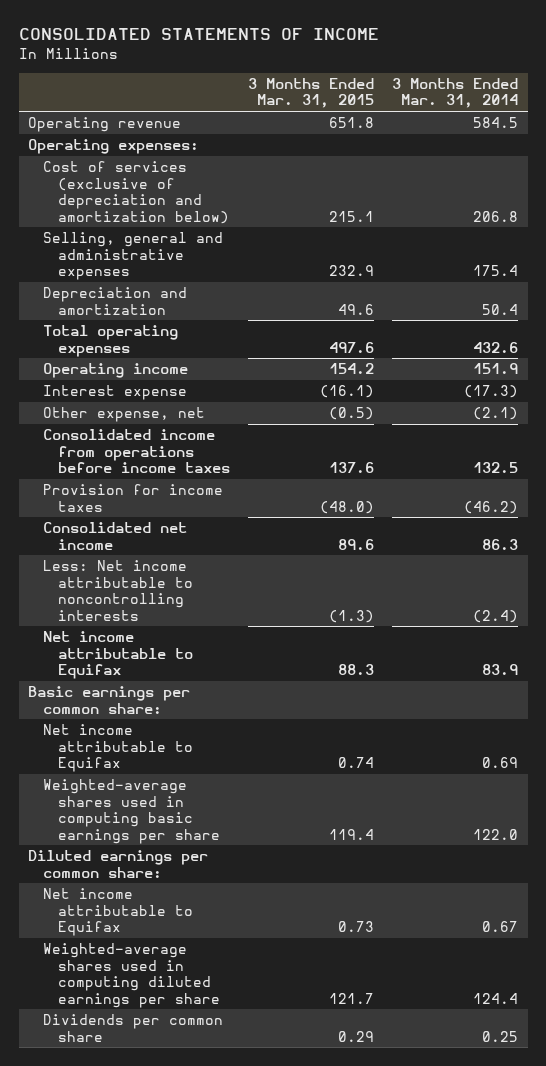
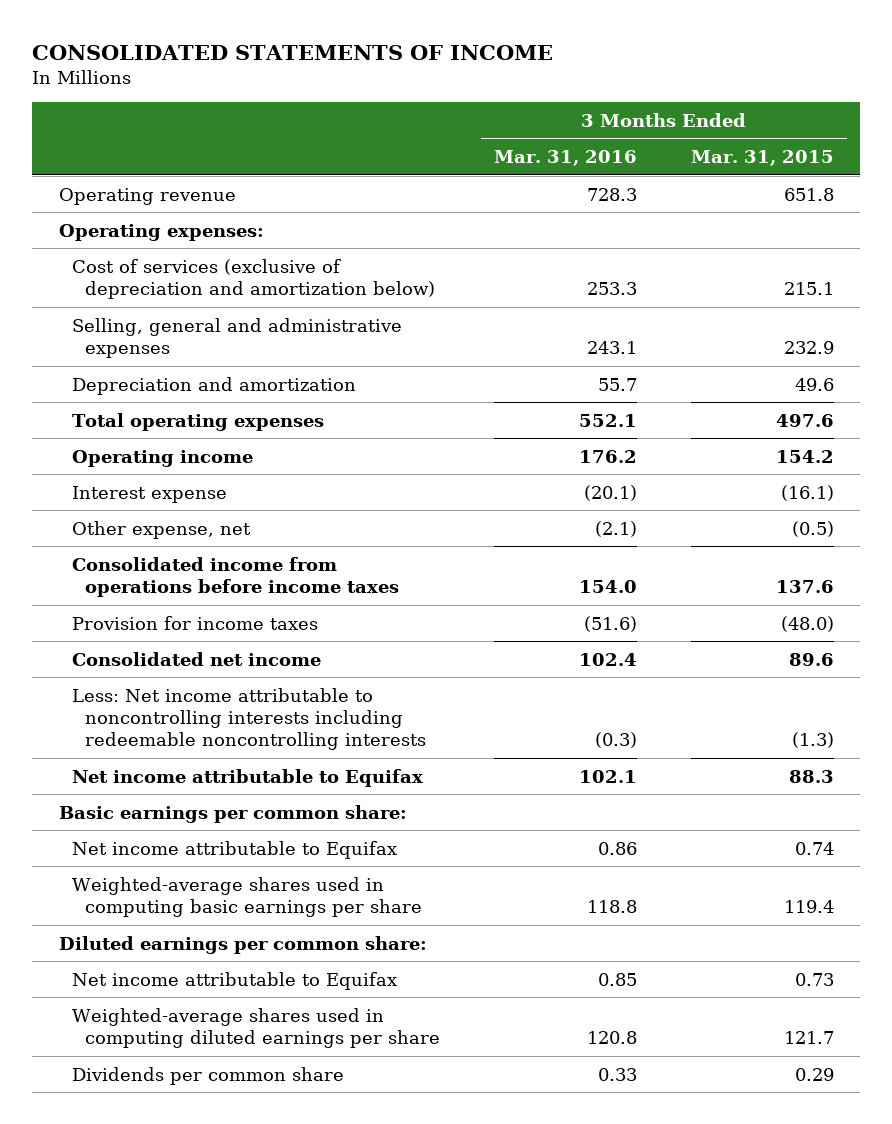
[392,77,519,109] 3 Months Ended Mar. 31, 2014 -> none
none -> [494,149,638,166] Mar. 31, 2016
[42,560,194,621] Less: Net income attributable to noncontrolling interests -> [72,687,427,751] Less: Net income attributable to noncontrolling interests including redeemable noncontrolling interests

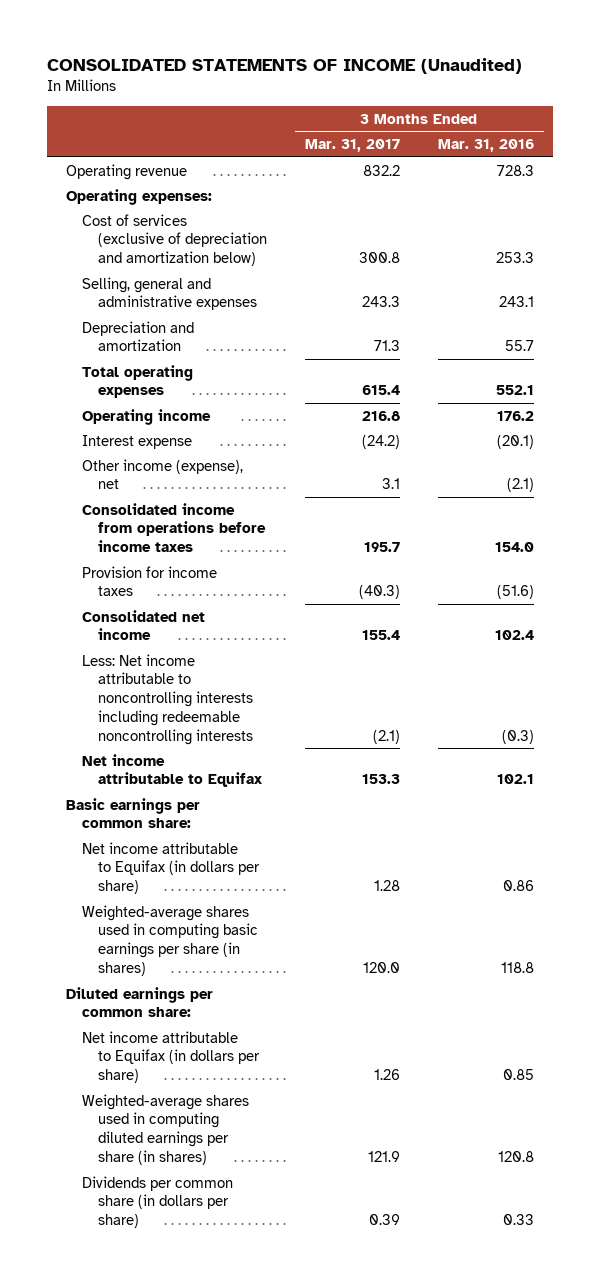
[32,44,554,60] CONSOLIDATED STATEMENTS OF INCOME -> [47,57,523,74] CONSOLIDATED STATEMENTS OF INCOME (Unaudited)
[690,149,834,166] Mar. 31, 2015 -> none
none -> [304,139,400,153] Mar. 31, 2017
[72,520,252,539] Other expense, net -> [82,458,244,490] Other income (expense), net
[72,840,398,859] Net income attributable to Equifax -> [82,841,260,895] Net income attributable to Equifax (in dollars per share)
[72,876,423,918] Weighted-average shares used in computing basic earnings per share -> [82,904,258,977] Weighted-average shares used in computing basic earnings per share (in shares)
[72,971,398,990] Net income attributable to Equifax -> [82,1030,260,1084] Net income attributable to Equifax (in dollars per share)
[72,1007,441,1049] Weighted-average shares used in computing diluted earnings per share -> [82,1093,250,1166] Weighted-average shares used in computing diluted earnings per share (in shares)
[72,1066,345,1085] Dividends per common share -> [82,1175,234,1229] Dividends per common share (in dollars per share)

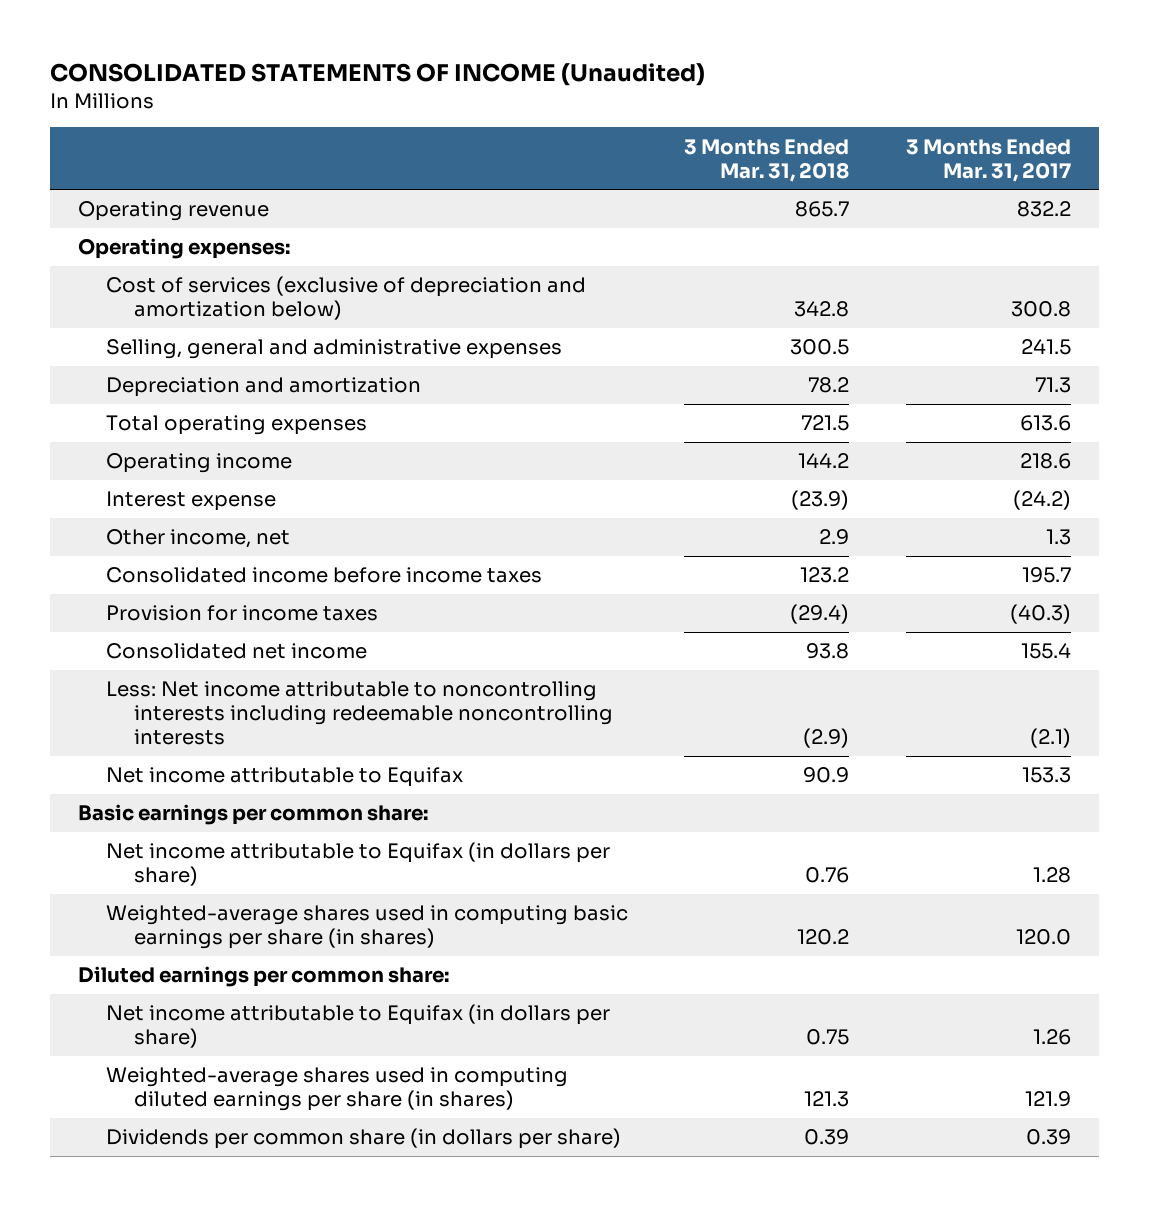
[438,139,535,153] Mar. 31, 2016 -> none
none -> [684,138,850,182] 3 Months Ended Mar. 31, 2018
[361,296,400,308] 243.3 -> [1020,339,1071,356] 241.5
[361,385,400,396] 615.4 -> [1019,415,1071,432] 613.6
[361,410,400,421] 216.8 -> [1019,453,1071,470] 218.6
[82,458,244,490] Other income (expense), net -> [105,529,290,549] Other income, net
[381,478,400,490] 3.1 -> [1045,529,1071,546] 1.3
[82,502,266,553] Consolidated income from operations before income taxes -> [105,567,542,584] Consolidated income before income taxes

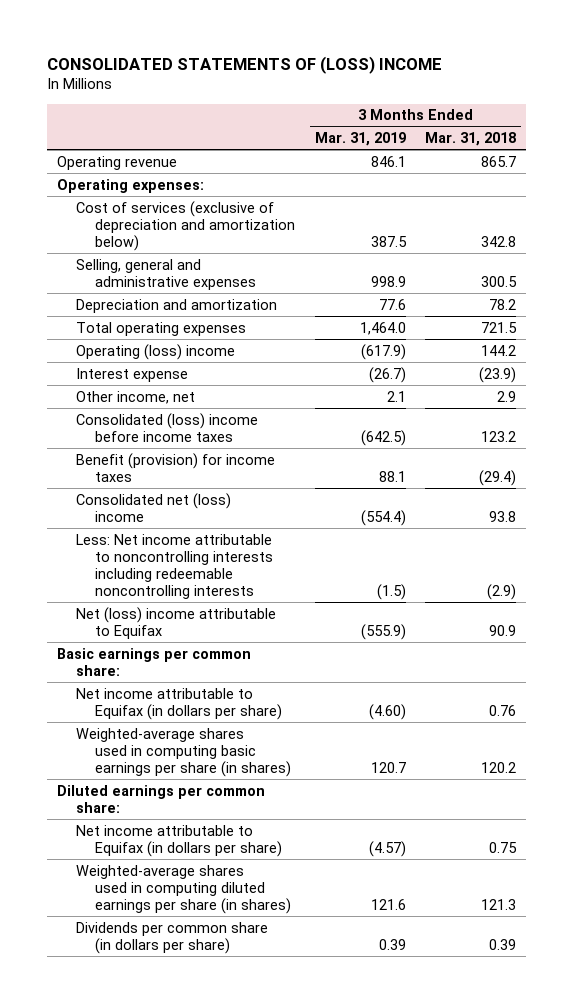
[49,62,705,86] CONSOLIDATED STATEMENTS OF INCOME (Unaudited) -> [47,55,443,74] CONSOLIDATED STATEMENTS OF (LOSS) INCOME
[905,138,1071,182] 3 Months Ended Mar. 31, 2017 -> none
none -> [314,132,406,147] Mar. 31, 2019
[105,453,292,474] Operating income -> [75,343,235,360] Operating (loss) income
[105,567,542,584] Consolidated income before income taxes -> [75,412,258,442] Consolidated (loss) income before income taxes
[105,605,378,622] Provision for income taxes -> [75,452,275,482] Benefit (provision) for income taxes
[105,643,367,660] Consolidated net income -> [75,492,231,522] Consolidated net (loss) income
[105,767,463,788] Net income attributable to Equifax -> [75,606,276,639] Net (loss) income attributable to Equifax

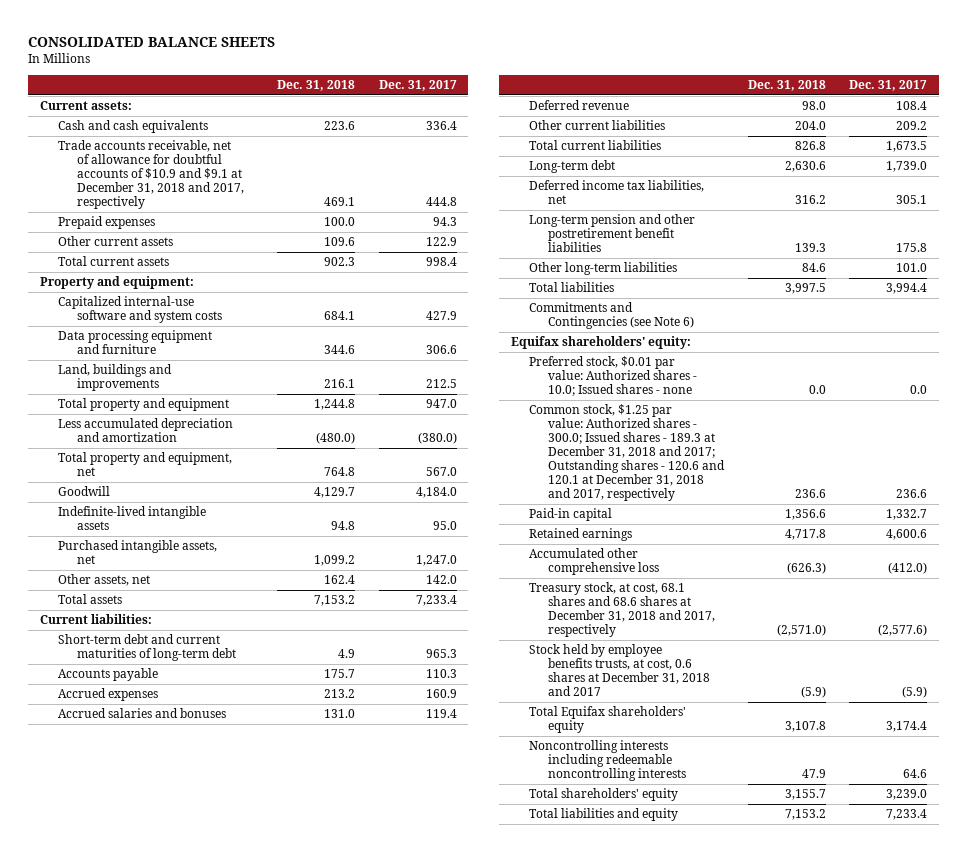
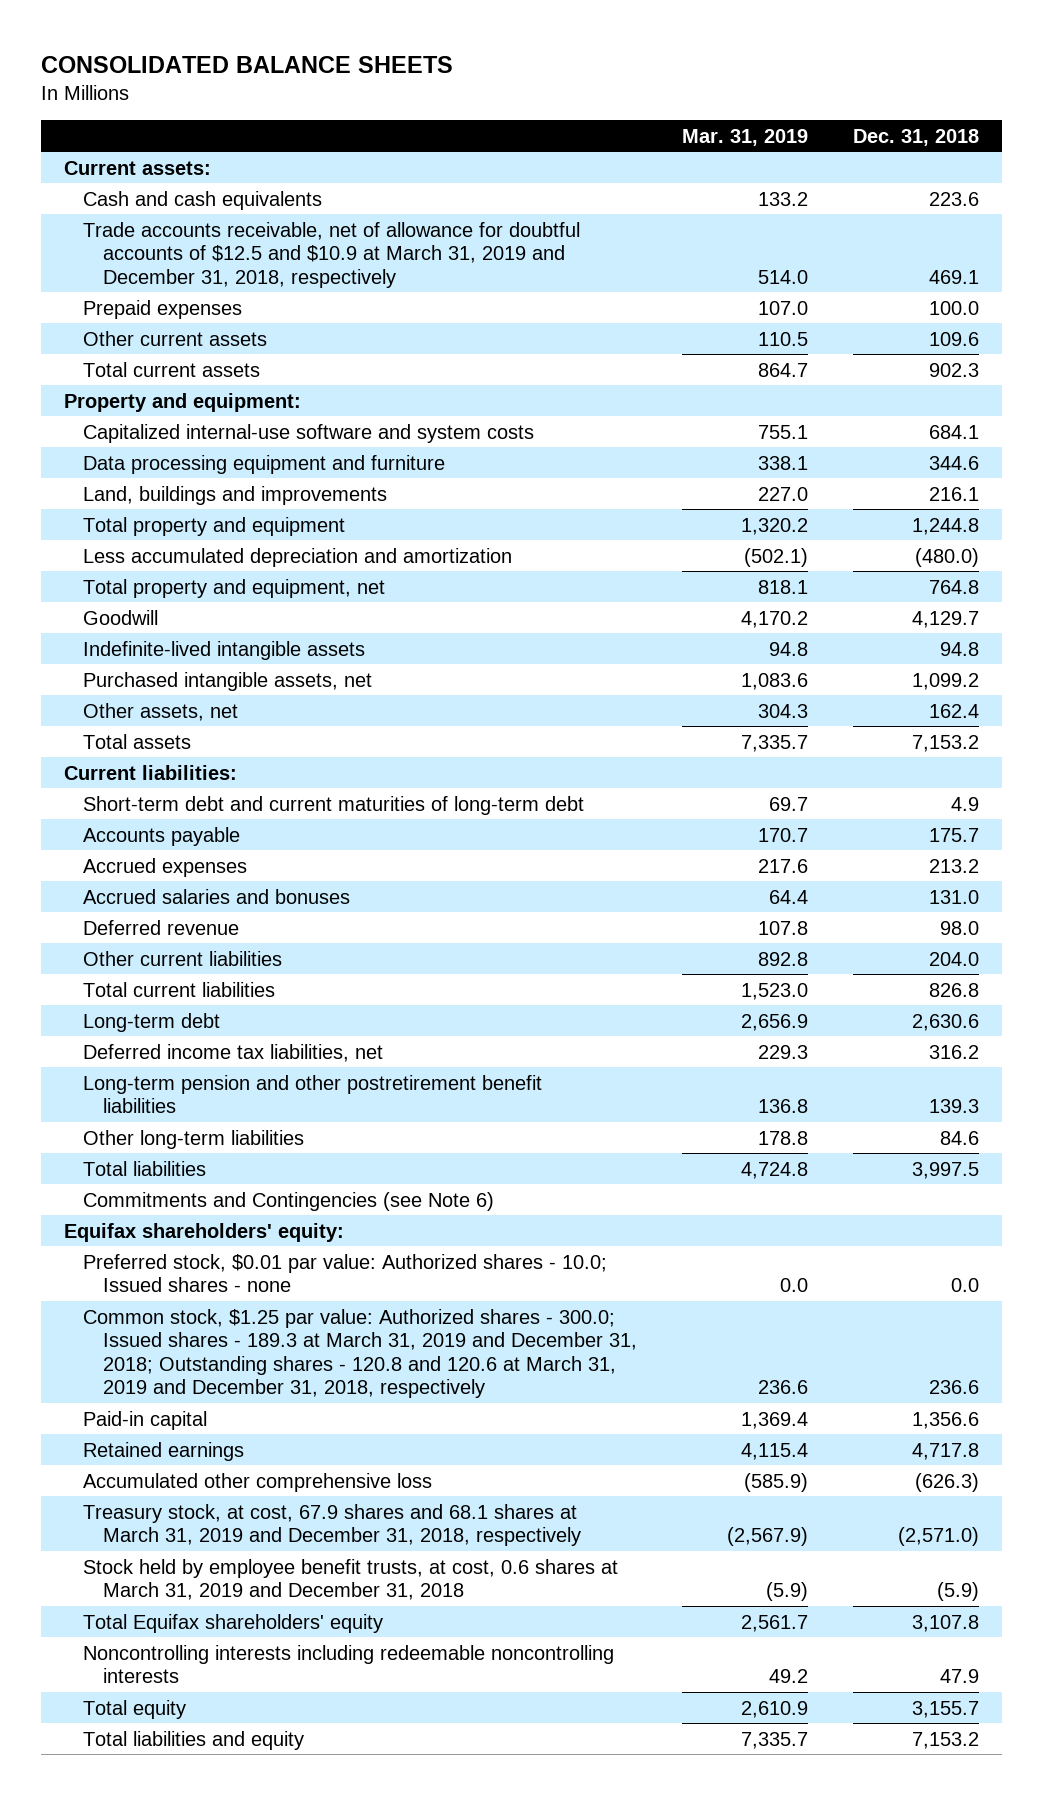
[378,80,457,92] Dec. 31, 2017 -> none
none -> [682,128,809,146] Mar. 31, 2019
[58,140,245,210] Trade accounts receivable, net of allowance for doubtful accounts of $10.9 and $9.1 at December 31, 2018 and 2017, respectively -> [83,221,581,288] Trade accounts receivable, net of allowance for doubtful accounts of $12.5 and $10.9 at March 31, 2019 and December 31, 2018, respectively
[529,404,726,502] Common stock, $1.25 par value: Authorized shares - 300.0; Issued shares - 189.3 at December 31, 2018 and 2017; Outstanding shares - 120.6 and 120.1 at December 31, 2018 and 2017, respectively -> [83,1308,637,1399] Common stock, $1.25 par value: Authorized shares - 300.0; Issued shares - 189.3 at March 31, 2019 and December 31, 2018; Outstanding shares - 120.8 and 120.6 at March 31, 2019 and December 31, 2018, respectively
[529,582,716,638] Treasury stock, at cost, 68.1 shares and 68.6 shares at December 31, 2018 and 2017, respectively -> [83,1503,581,1547] Treasury stock, at cost, 67.9 shares and 68.1 shares at March 31, 2019 and December 31, 2018, respectively
[529,644,711,697] Stock held by employee benefits trusts, at cost, 0.6 shares at December 31, 2018 and 2017 -> [83,1558,619,1601] Stock held by employee benefit trusts, at cost, 0.6 shares at March 31, 2019 and December 31, 2018
[529,788,679,802] Total shareholders' equity -> [83,1699,187,1719] Total equity

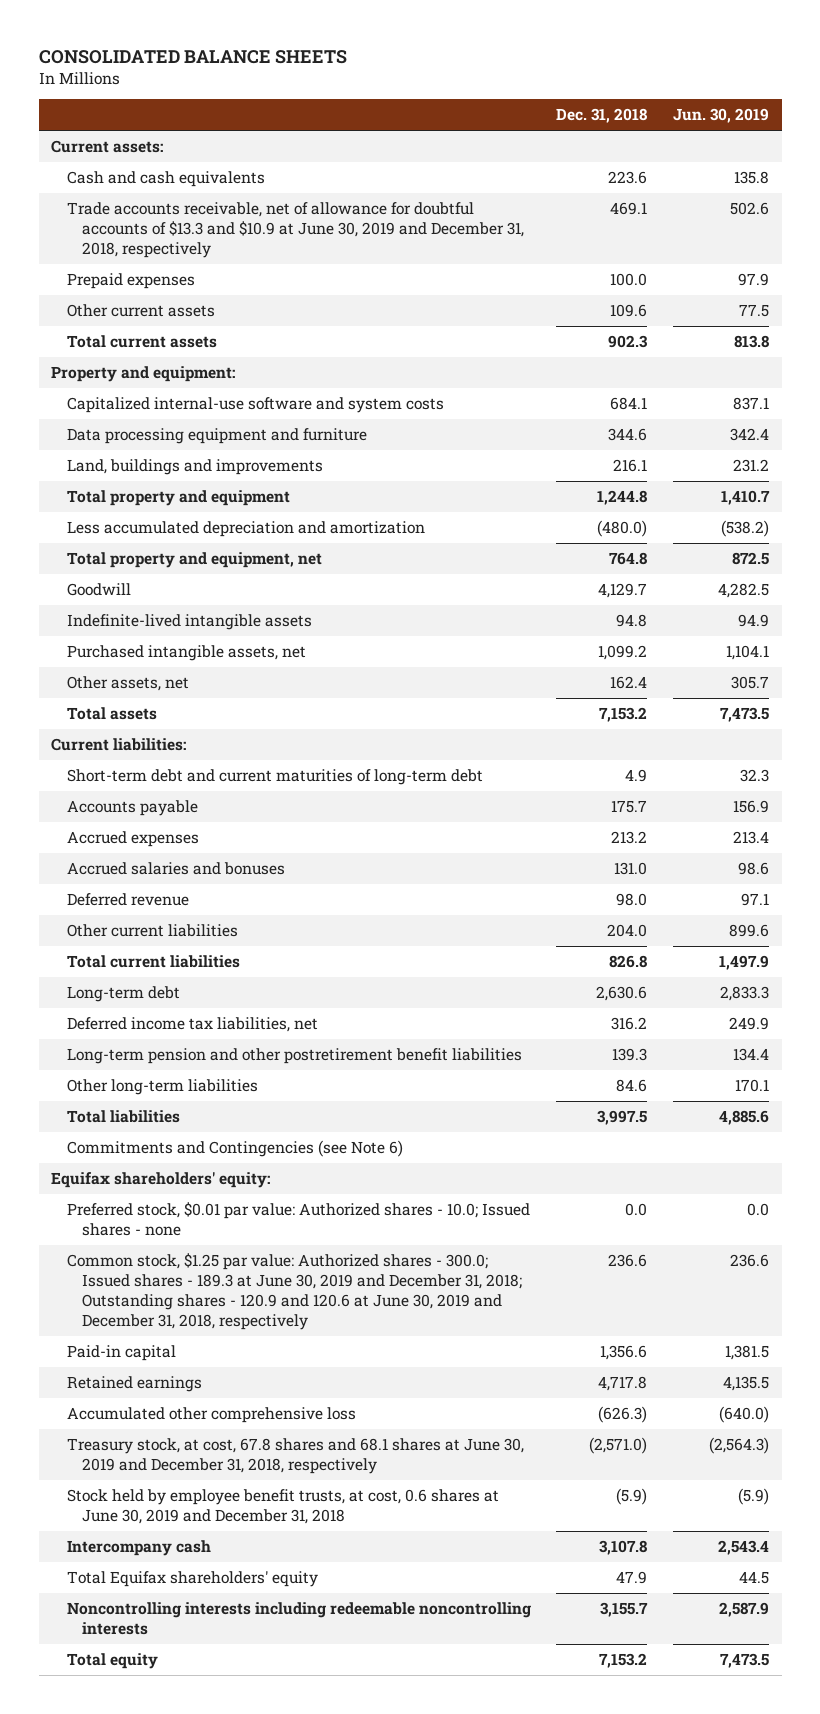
[682,128,809,146] Mar. 31, 2019 -> none
none -> [672,108,769,124] Jun. 30, 2019
[83,221,581,288] Trade accounts receivable, net of allowance for doubtful accounts of $12.5 and $10.9 at March 31, 2019 and December 31, 2018, respectively -> [66,202,525,259] Trade accounts receivable, net of allowance for doubtful accounts of $13.3 and $10.9 at June 30, 2019 and December 31, 2018, respectively
[83,1308,637,1399] Common stock, $1.25 par value: Authorized shares - 300.0; Issued shares - 189.3 at March 31, 2019 and December 31, 2018; Outstanding shares - 120.8 and 120.6 at March 31, 2019 and December 31, 2018, respectively -> [66,1253,523,1330] Common stock, $1.25 par value: Authorized shares - 300.0; Issued shares - 189.3 at June 30, 2019 and December 31, 2018; Outstanding shares - 120.9 and 120.6 at June 30, 2019 and December 31, 2018, respectively
[83,1730,305,1750] Total liabilities and equity -> none
[83,1503,581,1547] Treasury stock, at cost, 67.9 shares and 68.1 shares at March 31, 2019 and December 31, 2018, respectively -> [66,1438,524,1475] Treasury stock, at cost, 67.8 shares and 68.1 shares at June 30, 2019 and December 31, 2018, respectively
[83,1558,619,1601] Stock held by employee benefit trusts, at cost, 0.6 shares at March 31, 2019 and December 31, 2018 -> [66,1489,499,1525] Stock held by employee benefit trusts, at cost, 0.6 shares at June 30, 2019 and December 31, 2018
none -> [66,1540,211,1557] Intercompany cash
[912,1614,980,1632] 3,107.8 -> [616,1571,648,1585] 47.9
[940,1669,980,1684] 47.9 -> [600,1602,649,1618] 3,155.7
[912,1700,980,1718] 3,155.7 -> [599,1653,648,1669] 7,153.2

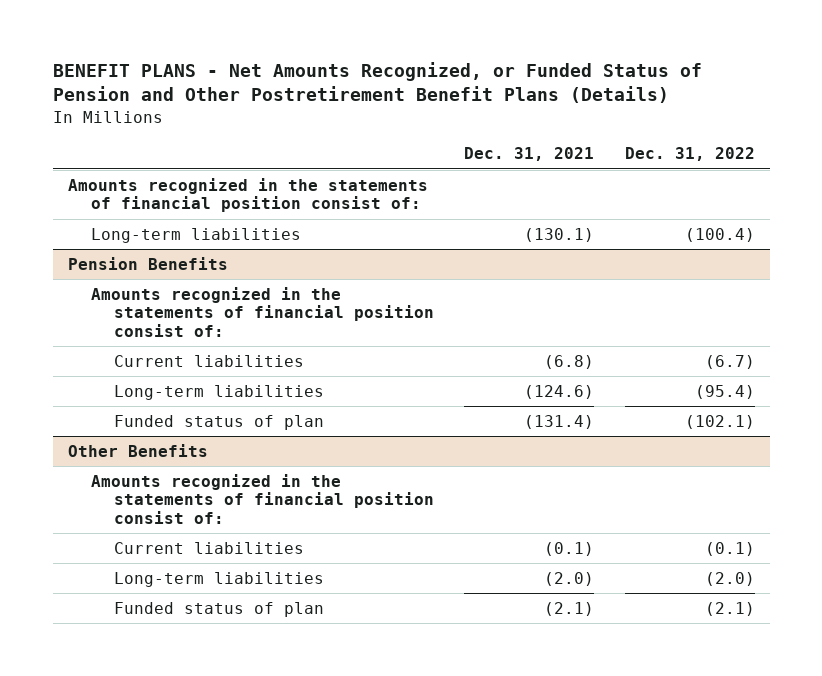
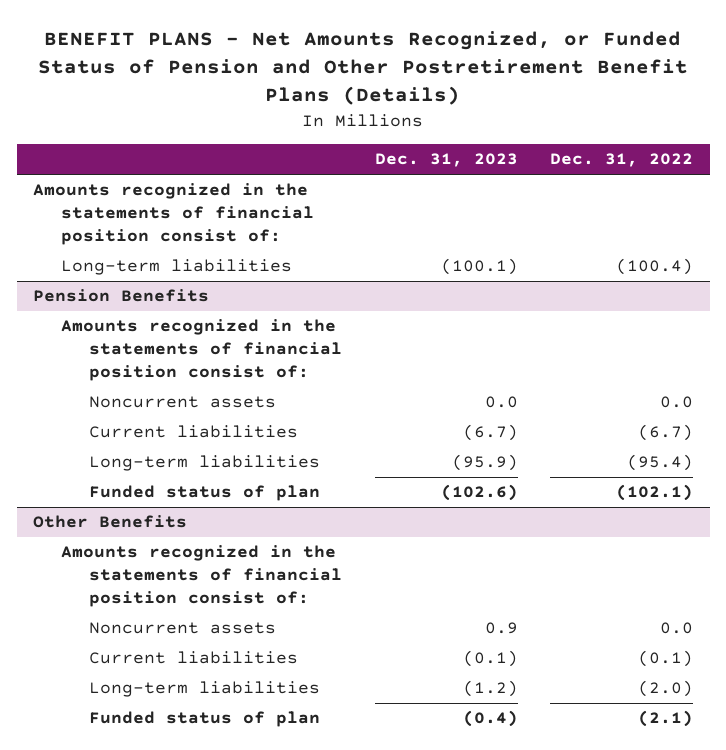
[464,147,595,162] Dec. 31, 2021 -> none
none -> [374,153,518,168] Dec. 31, 2023
none -> [89,396,277,409] Noncurrent assets
none -> [89,622,277,635] Noncurrent assets

